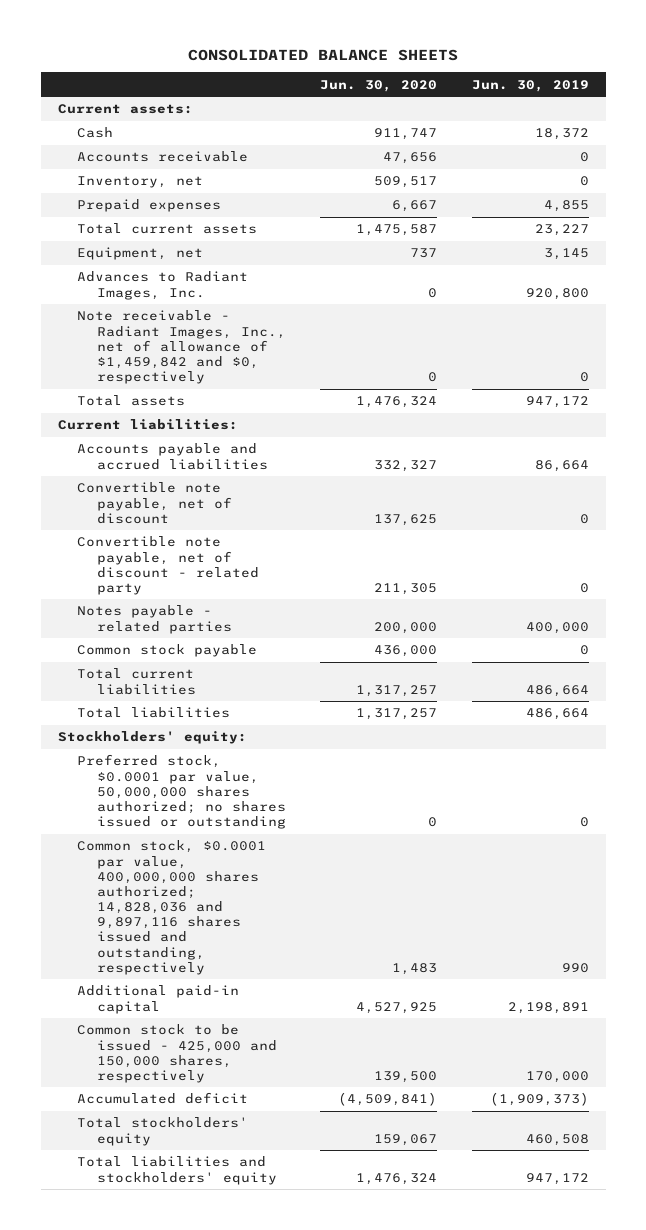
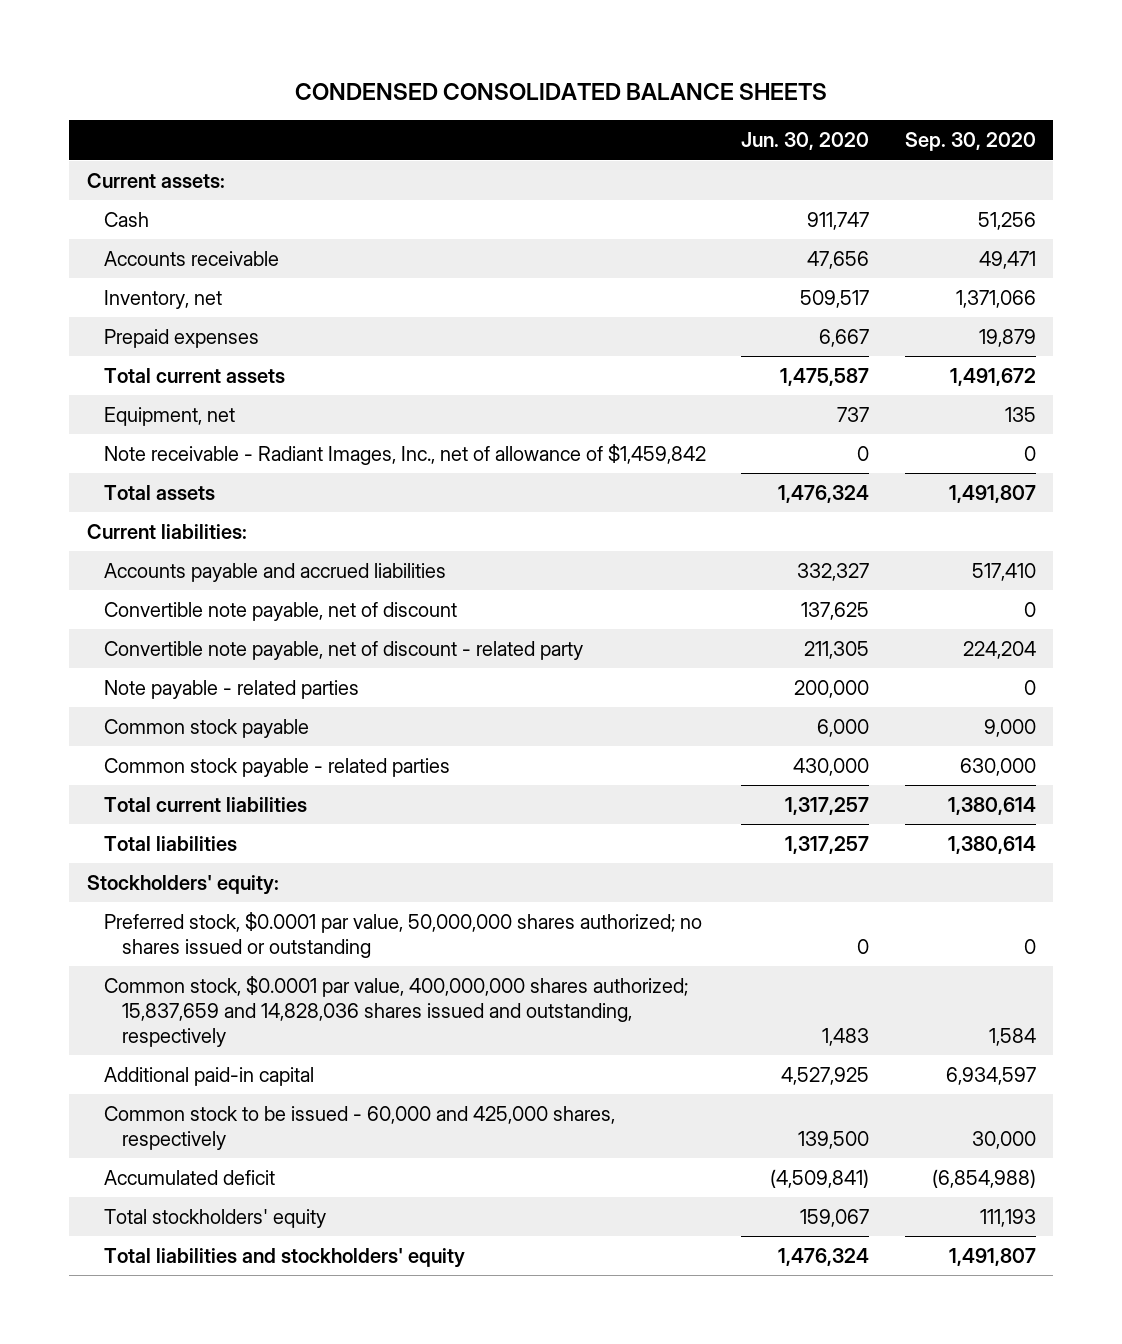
[188,48,459,61] CONSOLIDATED BALANCE SHEETS -> [295,83,828,101] CONDENSED CONSOLIDATED BALANCE SHEETS
[471,79,589,92] Jun. 30, 2019 -> none
none -> [904,132,1036,152] Sep. 30, 2020
[77,271,249,300] Advances to Radiant Images, Inc. -> none
[77,310,286,385] Note receivable - Radiant Images, Inc., net of allowance of $1,459,842 and $0, respectively -> [104,444,707,466] Note receivable - Radiant Images, Inc., net of allowance of $1,459,842
[77,605,232,634] Notes payable - related parties -> [104,680,360,700] Note payable - related parties
[374,645,438,658] 436,000 -> [817,719,870,738] 6,000
none -> [104,758,451,778] Common stock payable - related parties
[77,840,267,975] Common stock, $0.0001 par value, 400,000,000 shares authorized; 14,828,036 and 9,897,116 shares issued and outstanding, respectively -> [104,976,689,1047] Common stock, $0.0001 par value, 400,000,000 shares authorized; 15,837,659 and 14,828,036 shares issued and outstanding, respectively
[77,1024,277,1083] Common stock to be issued - 425,000 and 150,000 shares, respectively -> [104,1106,616,1150] Common stock to be issued - 60,000 and 425,000 shares, respectively

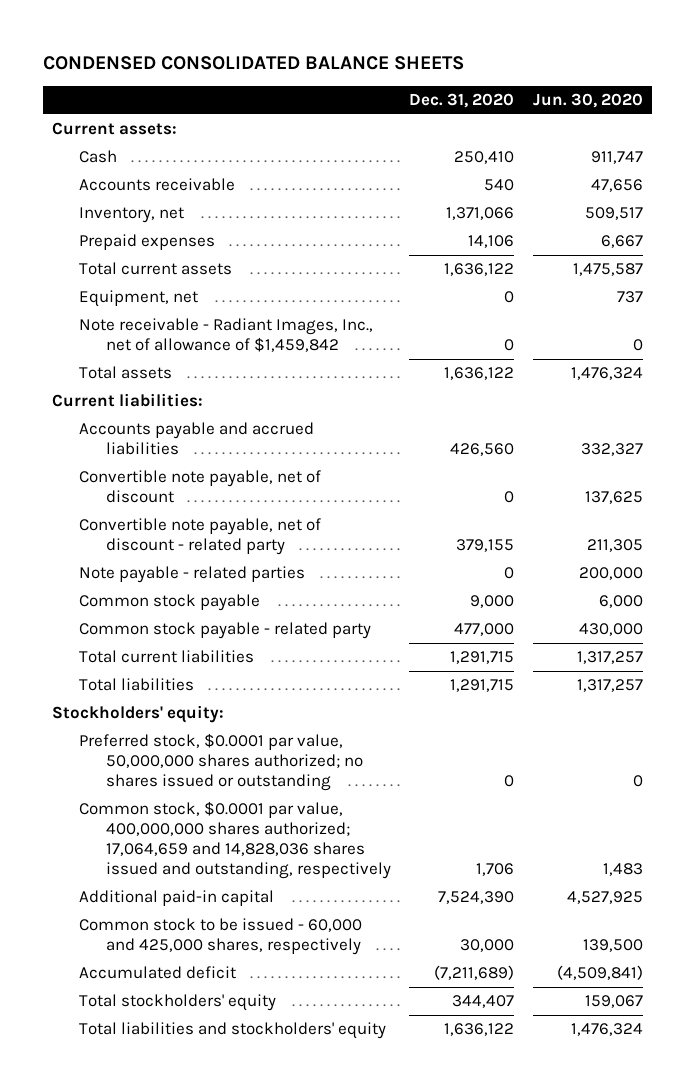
[904,132,1036,152] Sep. 30, 2020 -> none
none -> [409,93,515,109] Dec. 31, 2020
[104,758,451,778] Common stock payable - related parties -> [78,622,371,640] Common stock payable - related party
[104,976,689,1047] Common stock, $0.0001 par value, 400,000,000 shares authorized; 15,837,659 and 14,828,036 shares issued and outstanding, respectively -> [78,801,391,880] Common stock, $0.0001 par value, 400,000,000 shares authorized; 17,064,659 and 14,828,036 shares issued and outstanding, respectively

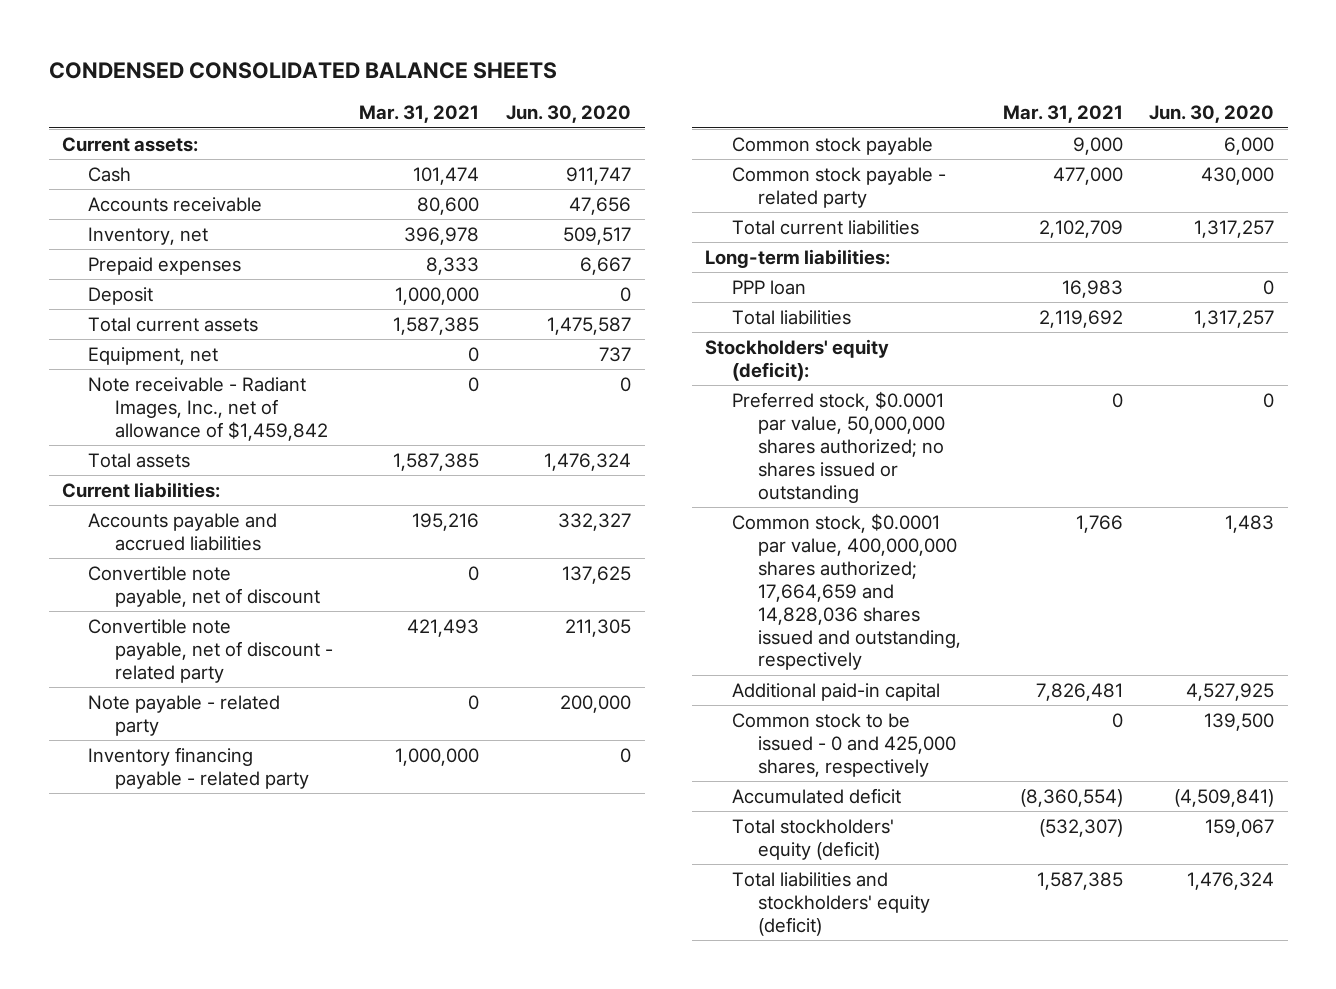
[409,93,515,109] Dec. 31, 2020 -> none
none -> [359,105,480,124] Mar. 31, 2021
none -> [88,286,154,305] Deposit
[78,566,305,584] Note payable - related parties -> [88,694,281,736] Note payable - related party
none -> [88,746,309,789] Inventory financing payable - related party
none -> [705,248,891,268] Long-term liabilities:
none -> [731,279,806,295] PPP loan
[51,705,224,724] Stockholders' equity: -> [705,338,890,381] Stockholders' equity (deficit):
[78,801,391,880] Common stock, $0.0001 par value, 400,000,000 shares authorized; 17,064,659 and 14,828,036 shares issued and outstanding, respectively -> [731,512,961,671] Common stock, $0.0001 par value, 400,000,000 shares authorized; 17,664,659 and 14,828,036 shares issued and outstanding, respectively
[78,918,362,956] Common stock to be issued - 60,000 and 425,000 shares, respectively -> [731,712,956,777] Common stock to be issued - 0 and 425,000 shares, respectively
[78,994,276,1012] Total stockholders' equity -> [731,818,894,860] Total stockholders' equity (deficit)
[78,1022,386,1040] Total liabilities and stockholders' equity -> [731,871,930,936] Total liabilities and stockholders' equity (deficit)

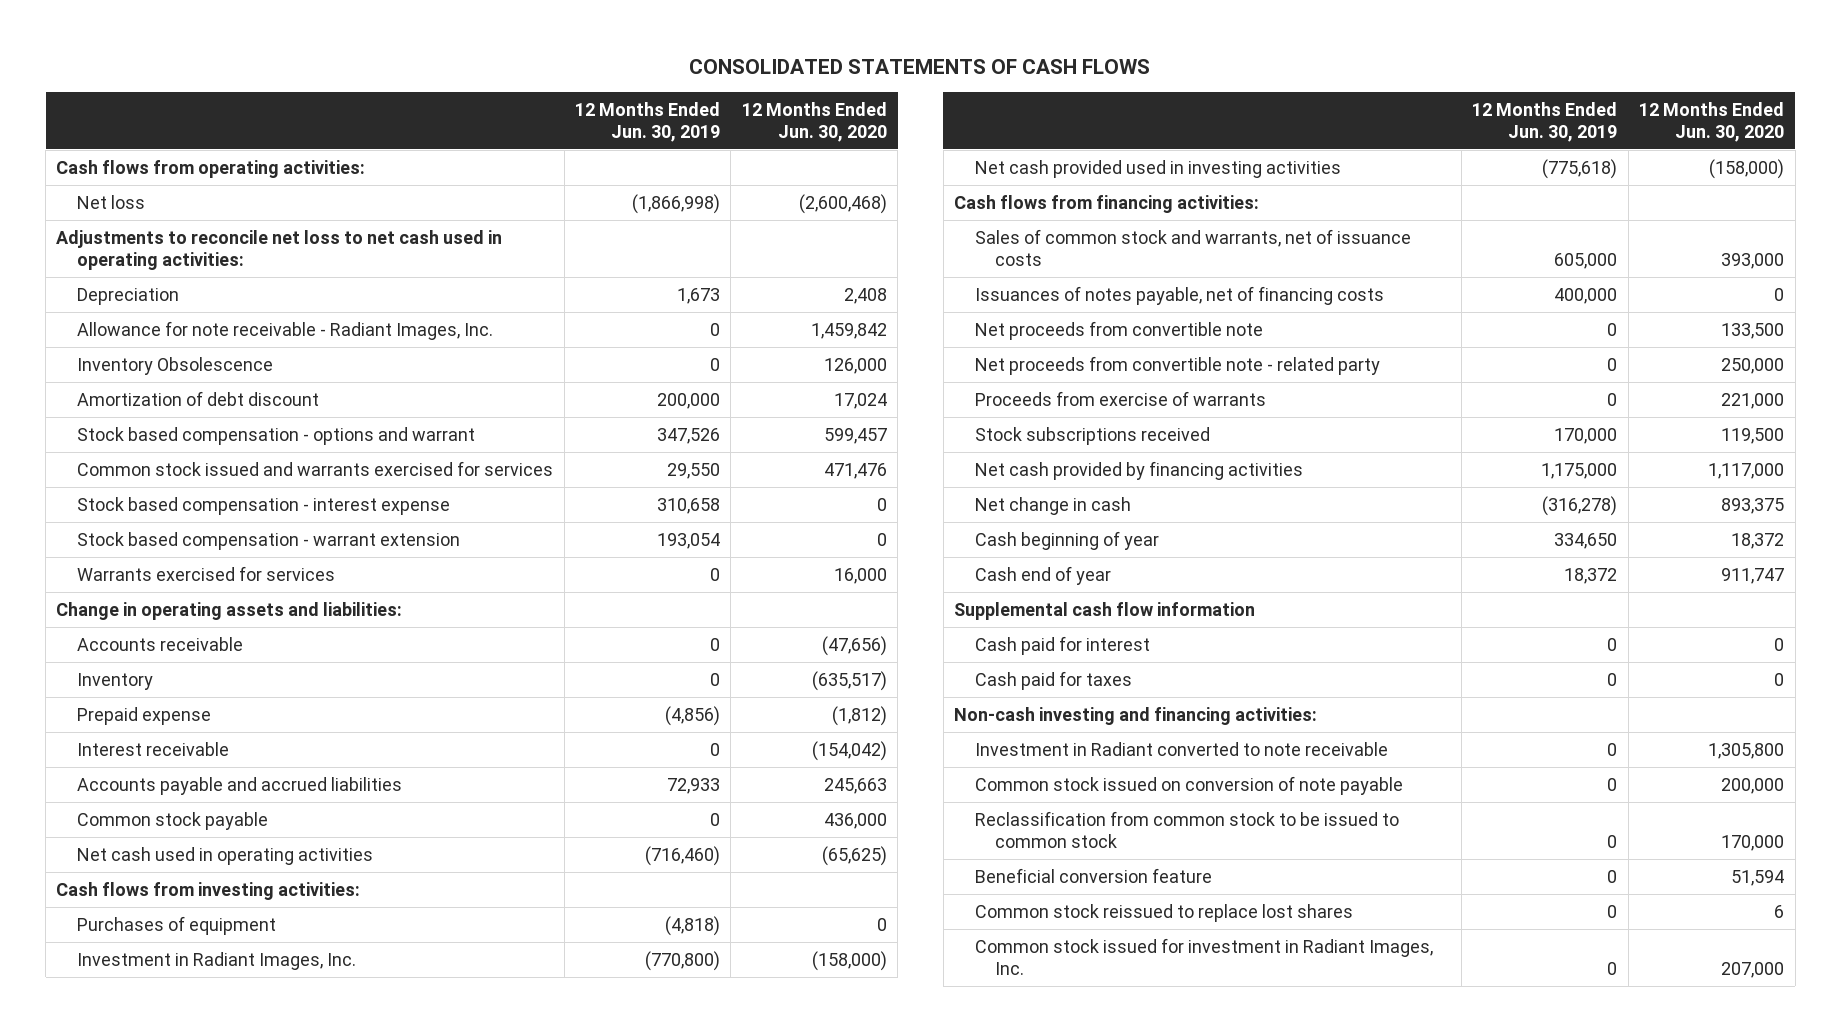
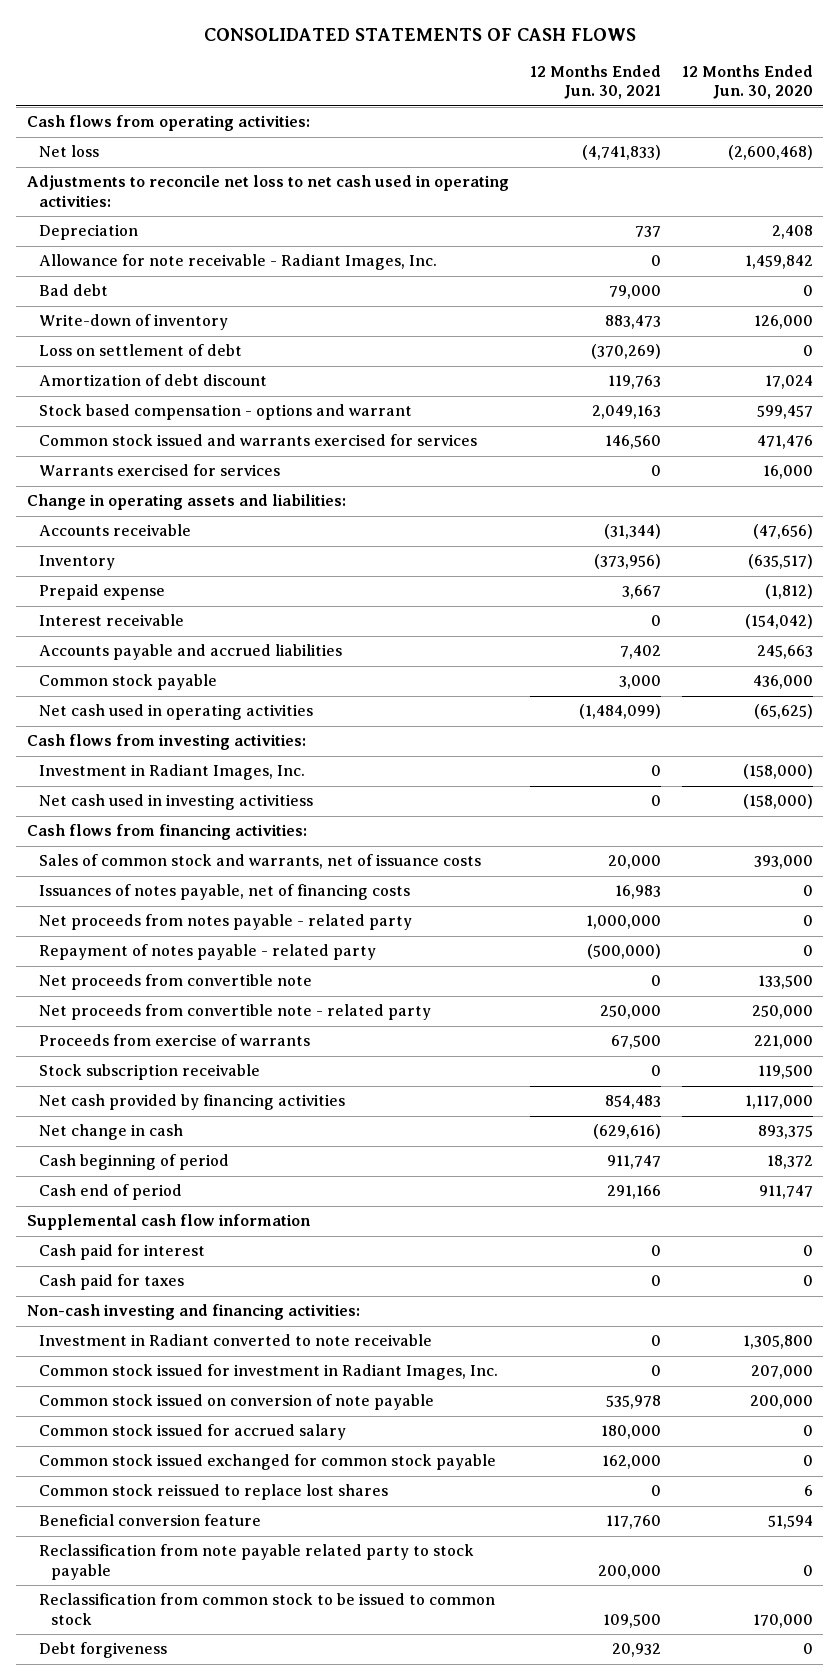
[574,101,720,142] 12 Months Ended Jun. 30, 2019 -> none
none -> [529,64,661,100] 12 Months Ended Jun. 30, 2021
none -> [38,284,108,297] Bad debt
[77,356,274,375] Inventory Obsolescence -> [38,314,228,331] Write-down of inventory
none -> [38,344,242,357] Loss on settlement of debt
[77,496,451,515] Stock based compensation - interest expense -> none
[77,531,461,550] Stock based compensation - warrant extension -> none
[77,915,277,935] Purchases of equipment -> none
[974,159,1341,178] Net cash provided used in investing activities -> [38,794,313,811] Net cash used in investing activitiess
none -> [38,914,412,931] Net proceeds from notes payable - related party
none -> [38,944,376,961] Repayment of notes payable - related party
[974,426,1210,445] Stock subscriptions received -> [38,1064,260,1081] Stock subscription receivable
[974,530,1159,550] Cash beginning of year -> [38,1154,229,1171] Cash beginning of period
[974,565,1111,585] Cash end of year -> [38,1184,182,1201] Cash end of period
[974,937,1433,975] Common stock issued for investment in Radiant Images, Inc. -> [38,1364,498,1381] Common stock issued for investment in Radiant Images, Inc.
none -> [38,1424,346,1441] Common stock issued for accrued salary
none -> [38,1454,496,1471] Common stock issued exchanged for common stock payable
[974,867,1212,883] Beneficial conversion feature -> [38,1514,261,1527] Beneficial conversion feature
none -> [38,1544,474,1581] Reclassification from note payable related party to stock payable
[974,810,1399,848] Reclassification from common stock to be issued to common stock -> [38,1593,495,1626] Reclassification from common stock to be issued to common stock
none -> [38,1642,167,1659] Debt forgiveness

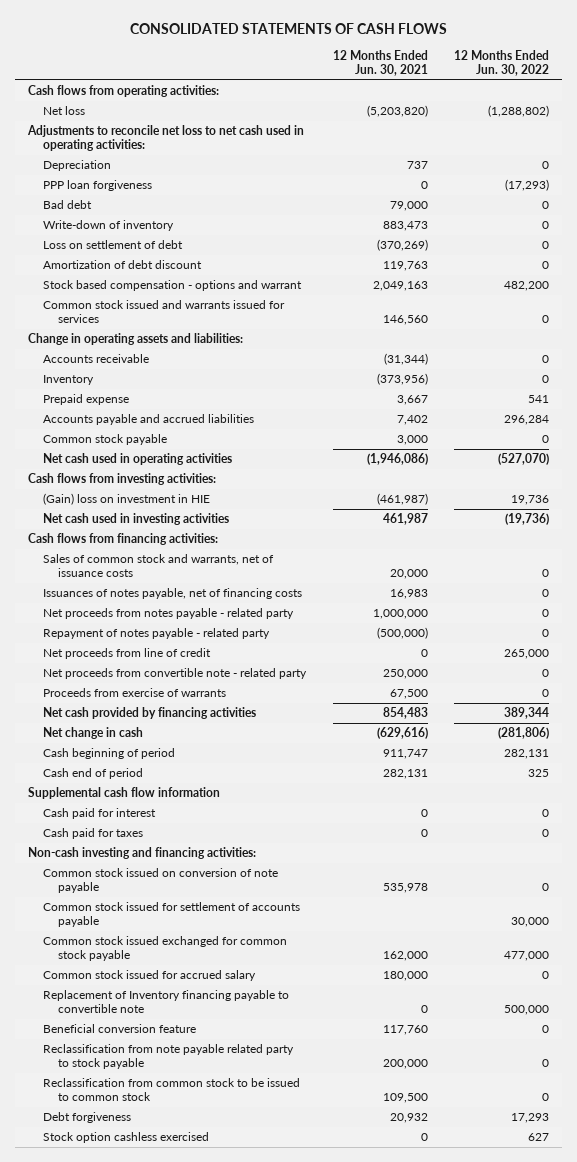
[681,64,813,100] 12 Months Ended Jun. 30, 2020 -> none
none -> [453,49,549,77] 12 Months Ended Jun. 30, 2022
[581,145,661,161] (4,741,833) -> [366,105,428,118] (5,203,820)
[38,254,437,271] Allowance for note receivable - Radiant Images, Inc. -> none
none -> [43,180,153,192] PPP loan forgiveness
[38,464,280,477] Warrants exercised for services -> none
[38,434,477,447] Common stock issued and warrants exercised for services -> [43,300,286,324] Common stock issued and warrants issued for services
[38,614,184,627] Interest receivable -> none
[578,704,661,720] (1,484,099) -> [366,453,428,466] (1,946,086)
[38,764,305,781] Investment in Radiant Images, Inc. -> none
none -> [43,493,211,506] (Gain) loss on investment in HIE
[38,794,313,811] Net cash used in investing activitiess -> [43,513,230,526] Net cash used in investing activities
[650,795,661,807] 0 -> [382,513,428,526] 461,987
[38,974,312,991] Net proceeds from convertible note -> none
none -> [43,648,212,660] Net proceeds from line of credit
[38,1064,260,1081] Stock subscription receivable -> none
[606,1185,661,1200] 291,166 -> [382,769,428,780] 282,131
[38,1334,432,1347] Investment in Radiant converted to note receivable -> none
[38,1364,498,1381] Common stock issued for investment in Radiant Images, Inc. -> none
none -> [43,902,301,928] Common stock issued for settlement of accounts payable
[38,1484,388,1501] Common stock reissued to replace lost shares -> none
[38,1424,346,1441] Common stock issued for accrued salary -> [43,970,257,982] Common stock issued for accrued salary
none -> [43,990,290,1014] Replacement of Inventory financing payable to convertible note
none -> [43,1132,210,1144] Stock option cashless exercised

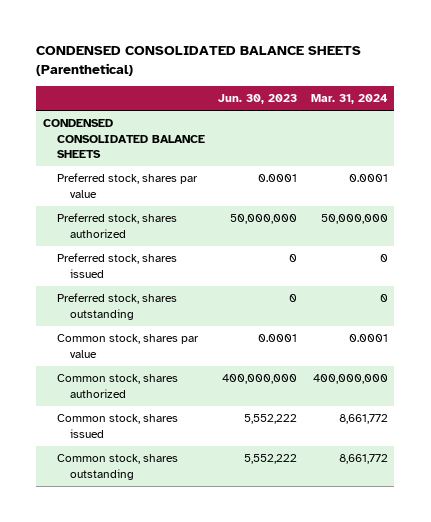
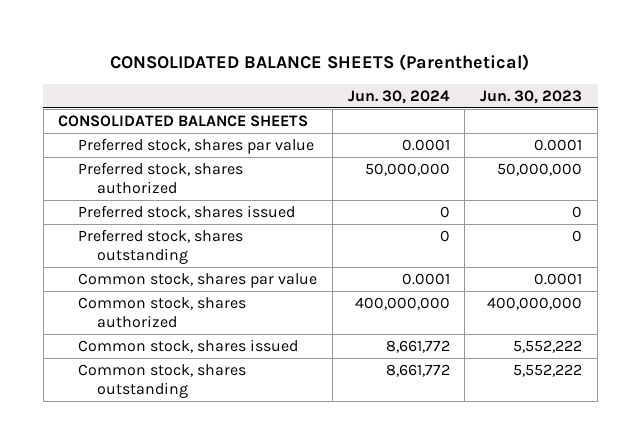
[36,46,362,76] CONDENSED CONSOLIDATED BALANCE SHEETS (Parenthetical) -> [110,53,530,71] CONSOLIDATED BALANCE SHEETS (Parenthetical)
[310,94,388,105] Mar. 31, 2024 -> none
none -> [347,89,450,104] Jun. 30, 2024
[43,119,205,159] CONDENSED CONSOLIDATED BALANCE SHEETS -> [58,115,309,128] CONSOLIDATED BALANCE SHEETS

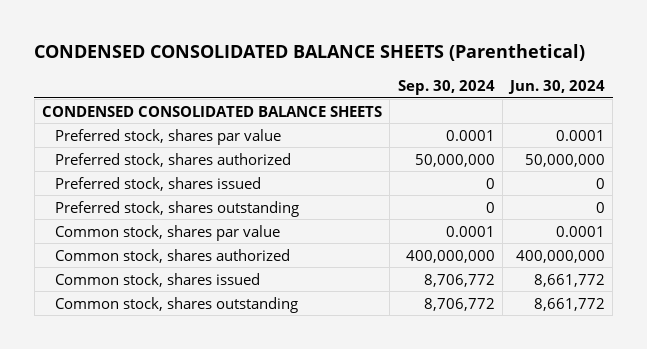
[110,53,530,71] CONSOLIDATED BALANCE SHEETS (Parenthetical) -> [34,44,586,62] CONDENSED CONSOLIDATED BALANCE SHEETS (Parenthetical)
[480,89,583,104] Jun. 30, 2023 -> none
none -> [397,79,495,95] Sep. 30, 2024
[58,115,309,128] CONSOLIDATED BALANCE SHEETS -> [42,105,383,117] CONDENSED CONSOLIDATED BALANCE SHEETS

